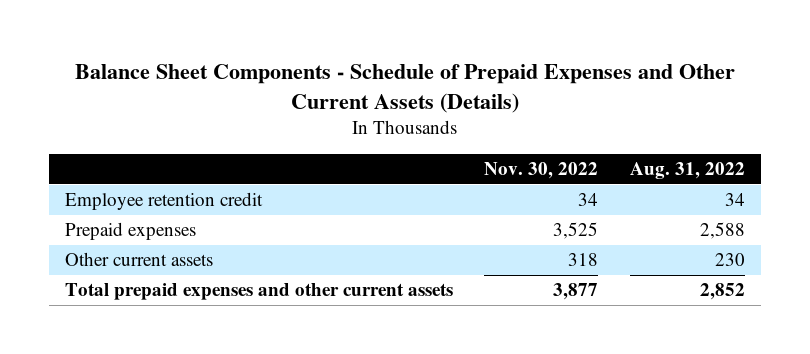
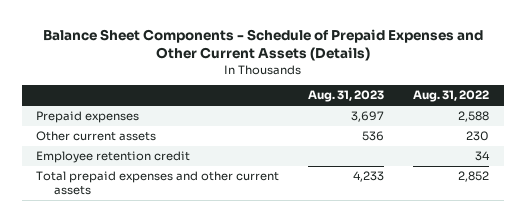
[484,162,599,180] Nov. 30, 2022 -> none
none -> [308,90,385,103] Aug. 31, 2023
[64,192,263,211] Employee retention credit -> [36,151,191,164] Employee retention credit

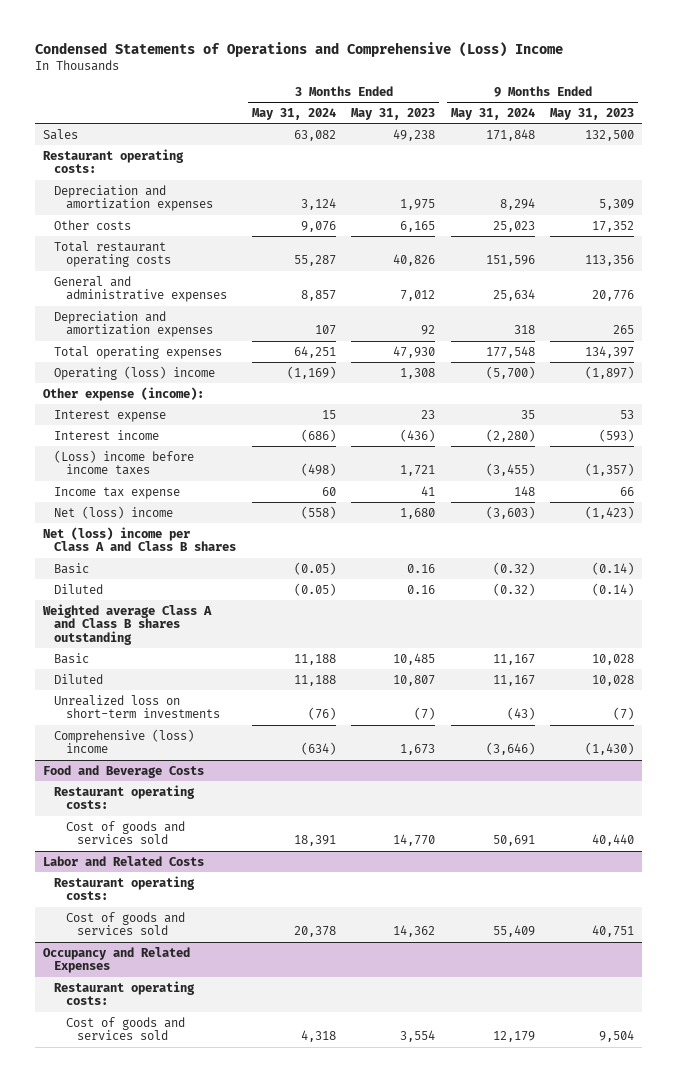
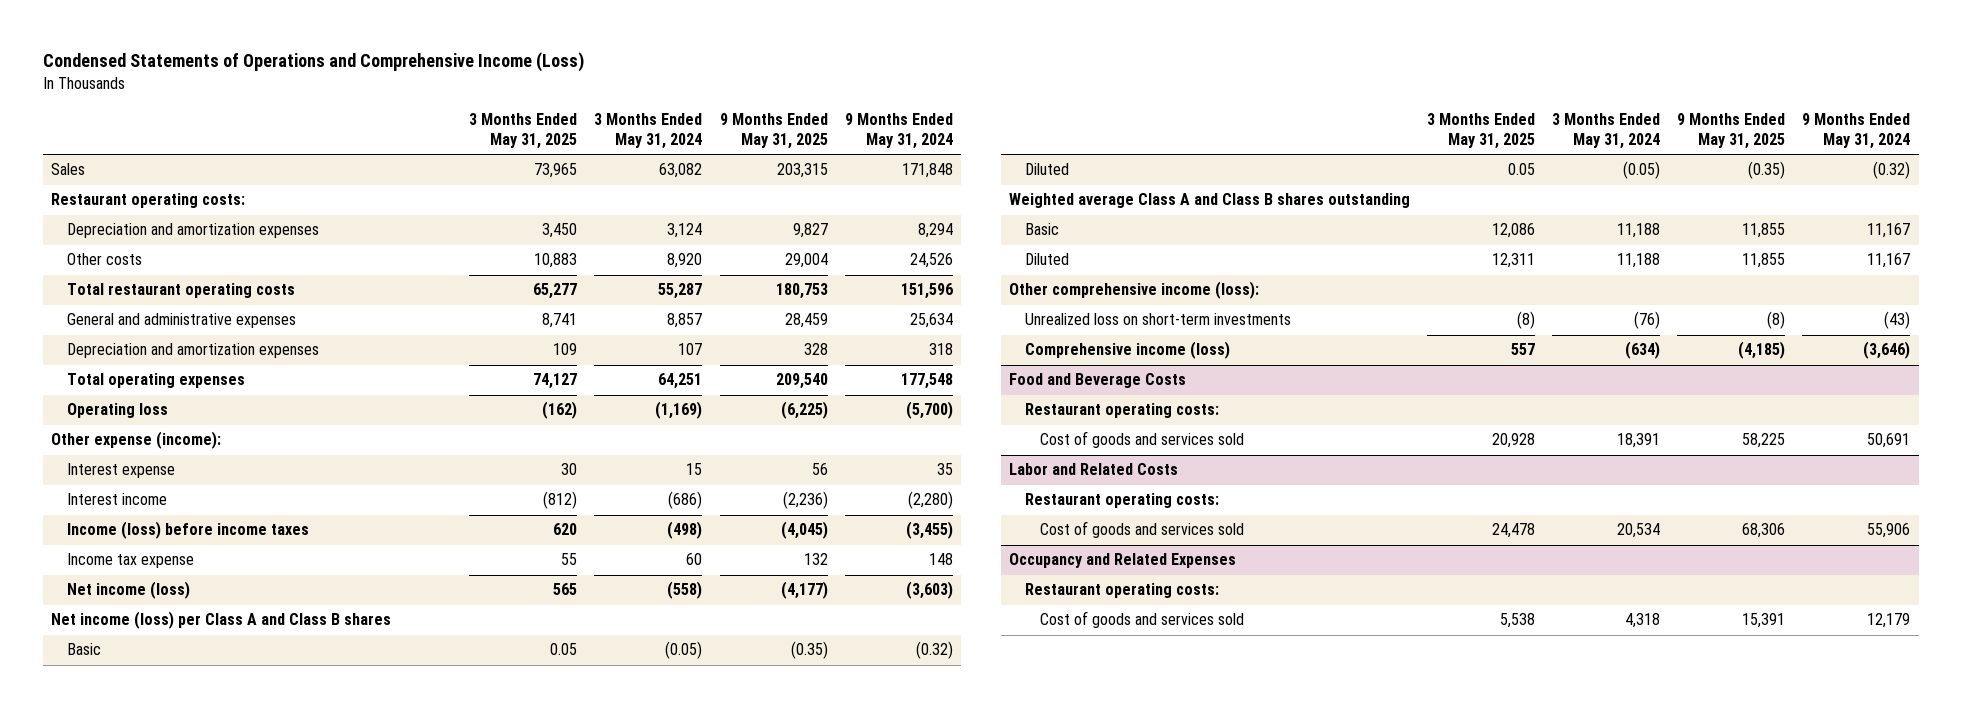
[35,41,564,57] Condensed Statements of Operations and Comprehensive (Loss) Income -> [42,52,584,73] Condensed Statements of Operations and Comprehensive Income (Loss)
[351,107,436,120] May 31, 2023 -> none
[550,107,635,120] May 31, 2023 -> none
none -> [469,112,578,150] 3 Months Ended May 31, 2025
none -> [719,112,828,150] 9 Months Ended May 31, 2025
[300,220,336,232] 9,076 -> [667,253,703,269] 8,920
[492,220,535,232] 25,023 -> [909,253,953,269] 24,526
[54,365,216,380] Operating (loss) income -> [66,403,168,419] Operating loss
[54,449,195,476] (Loss) income before income taxes -> [66,521,309,540] Income (loss) before income taxes
[54,505,174,519] Net (loss) income -> [66,581,190,600] Net income (loss)
[43,526,237,552] Net (loss) income per Class A and Class B shares -> [51,611,392,630] Net income (loss) per Class A and Class B shares
none -> [1009,281,1260,300] Other comprehensive income (loss):
[54,728,195,754] Comprehensive (loss) income -> [1024,341,1230,360] Comprehensive income (loss)
[293,926,336,938] 20,378 -> [1617,523,1661,539] 20,534
[492,925,535,938] 55,409 -> [1867,523,1911,539] 55,906

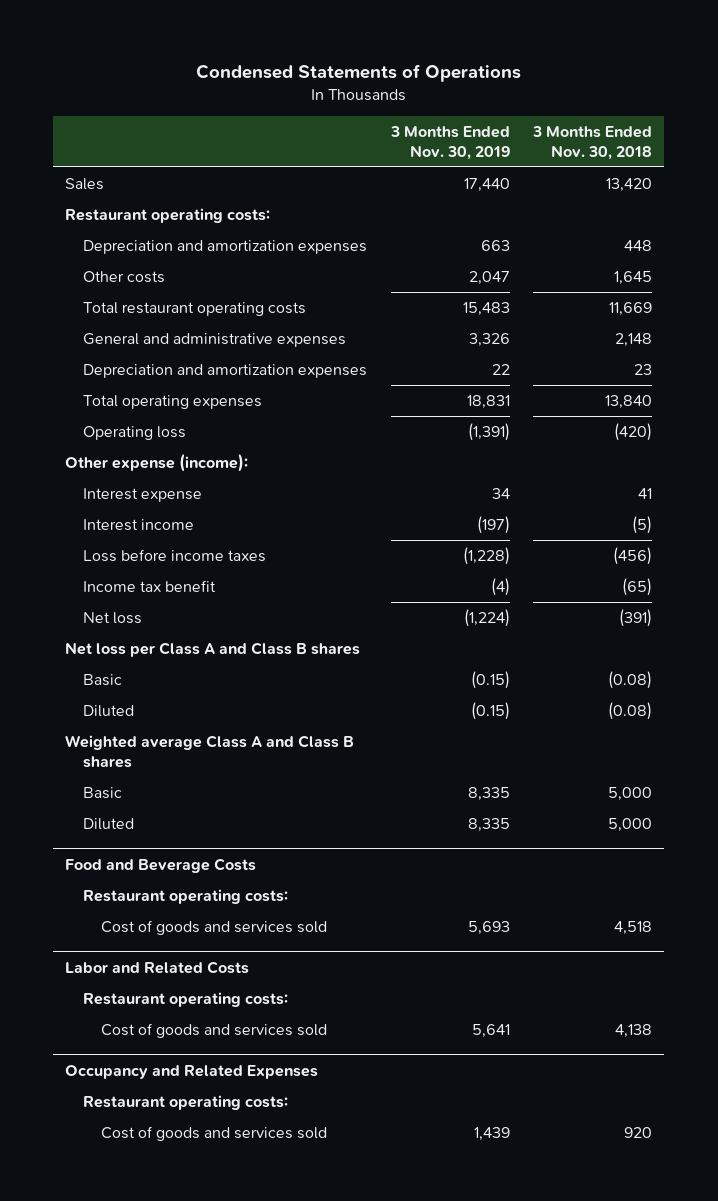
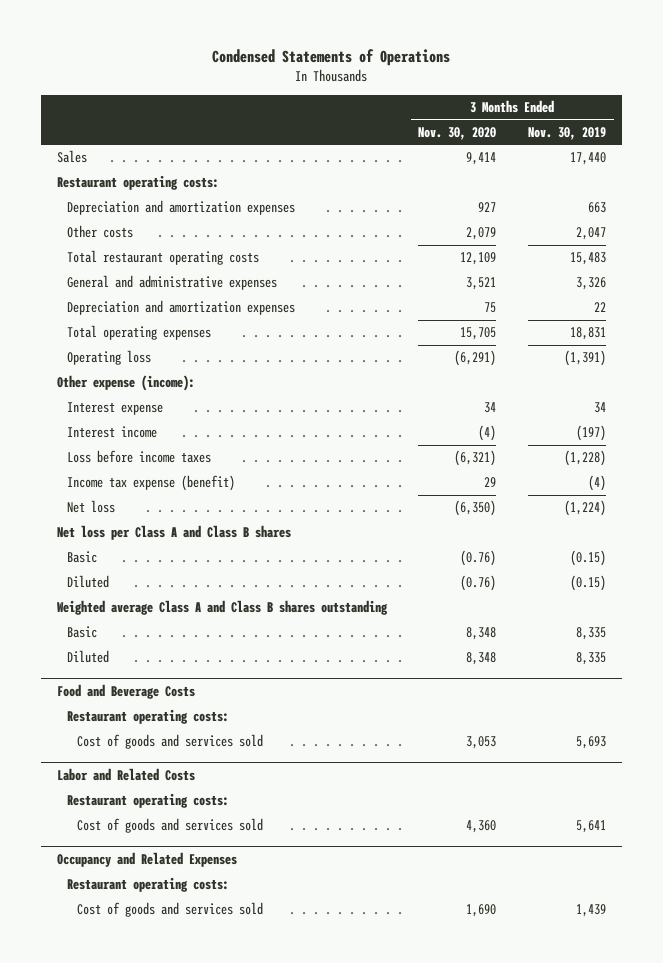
[532,125,653,160] 3 Months Ended Nov. 30, 2018 -> none
none -> [418,126,497,140] Nov. 30, 2020
[82,579,216,592] Income tax benefit -> [66,475,235,492] Income tax expense (benefit)
[65,734,355,768] Weighted average Class A and Class B shares -> [56,600,388,616] Weighted average Class A and Class B shares outstanding

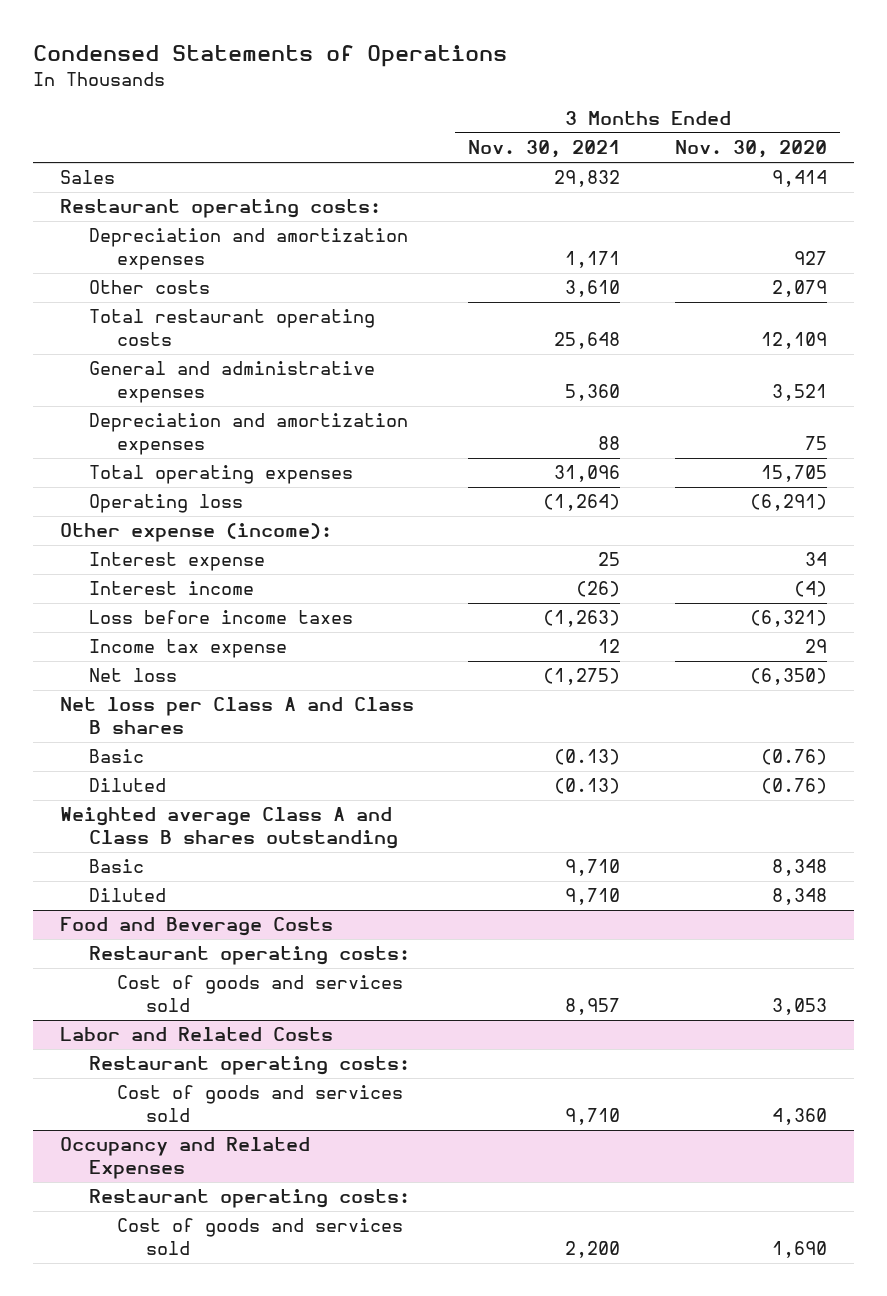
[528,126,607,140] Nov. 30, 2019 -> none
none -> [468,140,621,159] Nov. 30, 2021
[66,475,235,492] Income tax expense (benefit) -> [88,639,287,659] Income tax expense

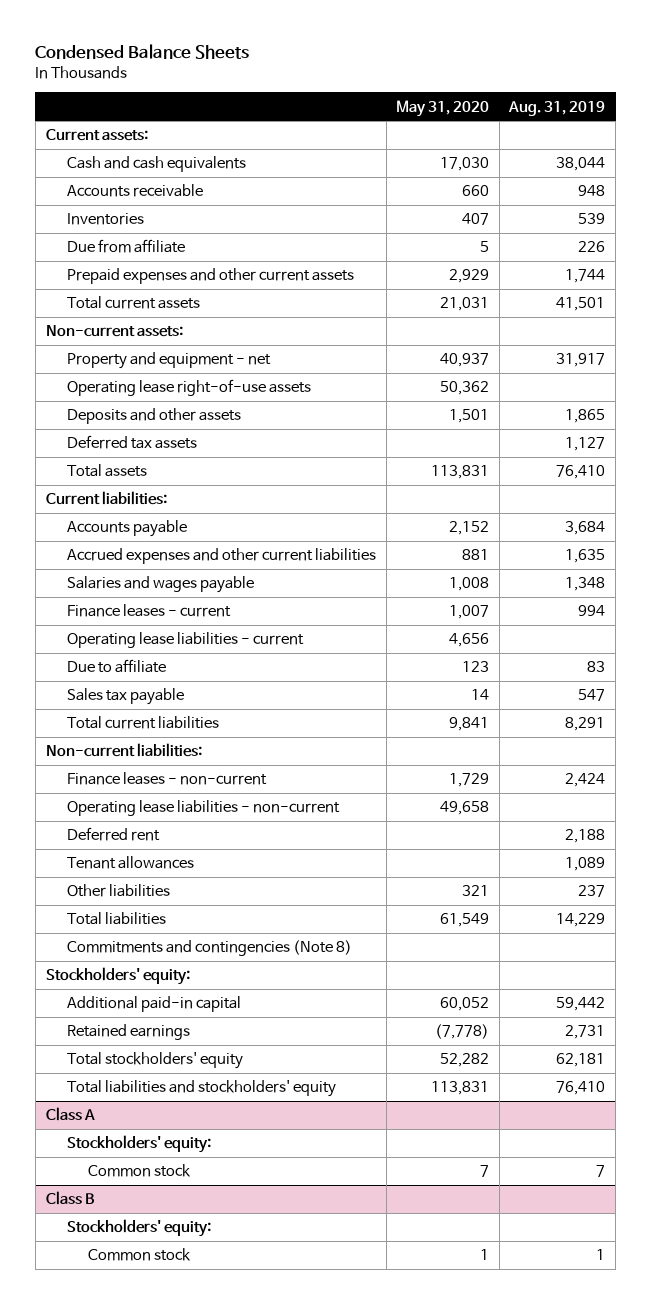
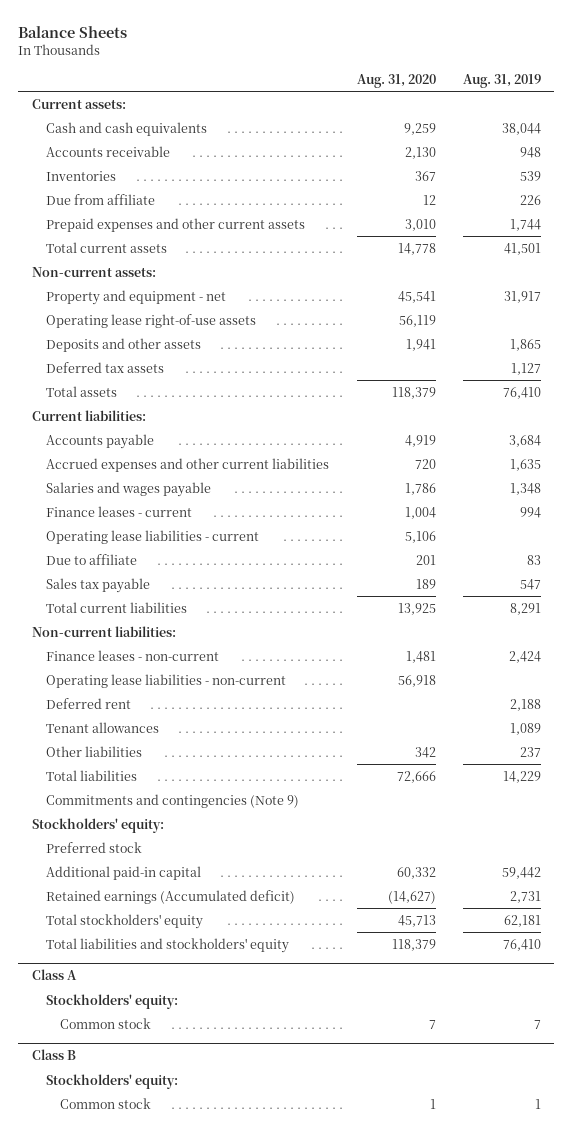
[35,44,250,60] Condensed Balance Sheets -> [18,25,128,38] Balance Sheets
[396,99,490,117] May 31, 2020 -> none
none -> [356,73,436,88] Aug. 31, 2020
[66,940,352,957] Commitments and contingencies (Note 8) -> [46,793,300,808] Commitments and contingencies (Note 9)
none -> [46,841,143,853] Preferred stock
[66,1024,190,1041] Retained earnings -> [46,889,296,904] Retained earnings (Accumulated deficit)

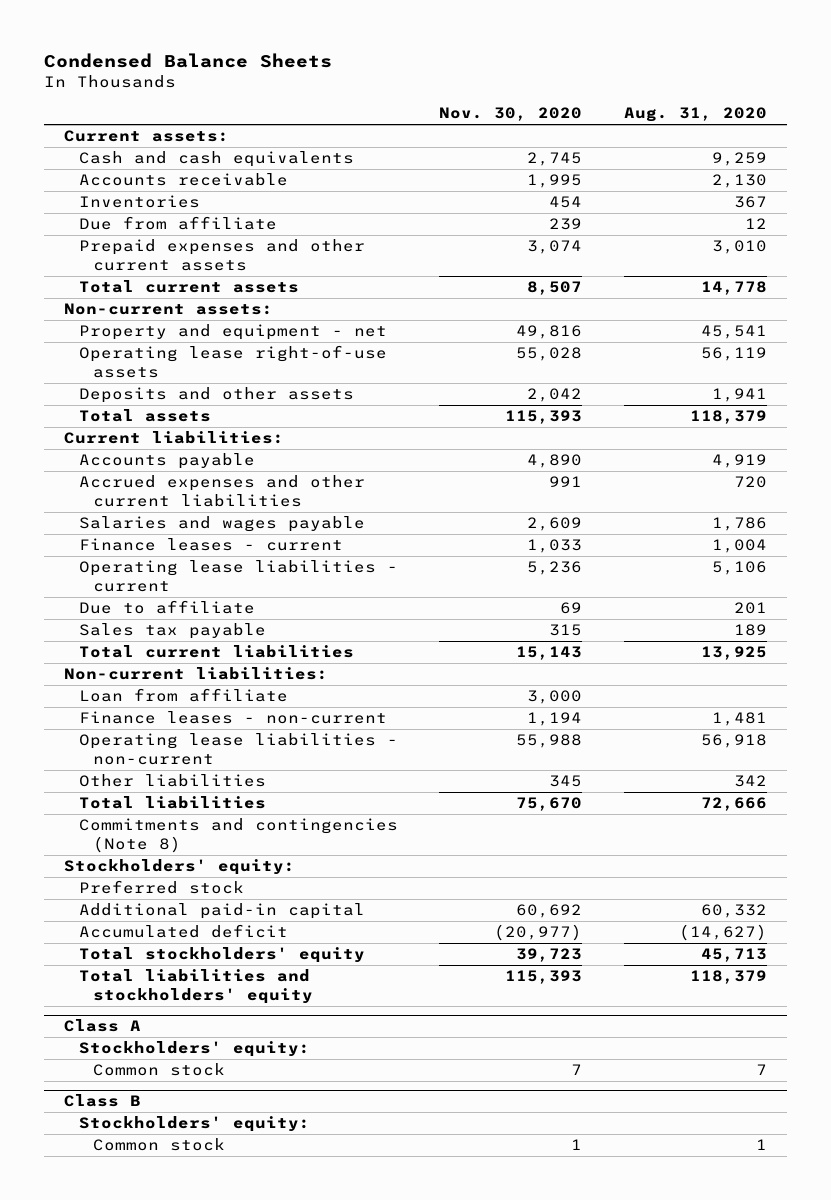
[18,25,128,38] Balance Sheets -> [43,52,332,68] Condensed Balance Sheets
[462,73,541,88] Aug. 31, 2019 -> none
none -> [439,107,583,122] Nov. 30, 2020
[46,361,165,373] Deferred tax assets -> none
none -> [78,688,288,703] Loan from affiliate
[46,697,132,709] Deferred rent -> none
[46,721,160,733] Tenant allowances -> none
[46,793,300,808] Commitments and contingencies (Note 9) -> [78,818,398,853] Commitments and contingencies (Note 8)
[46,889,296,904] Retained earnings (Accumulated deficit) -> [78,924,288,939] Accumulated deficit

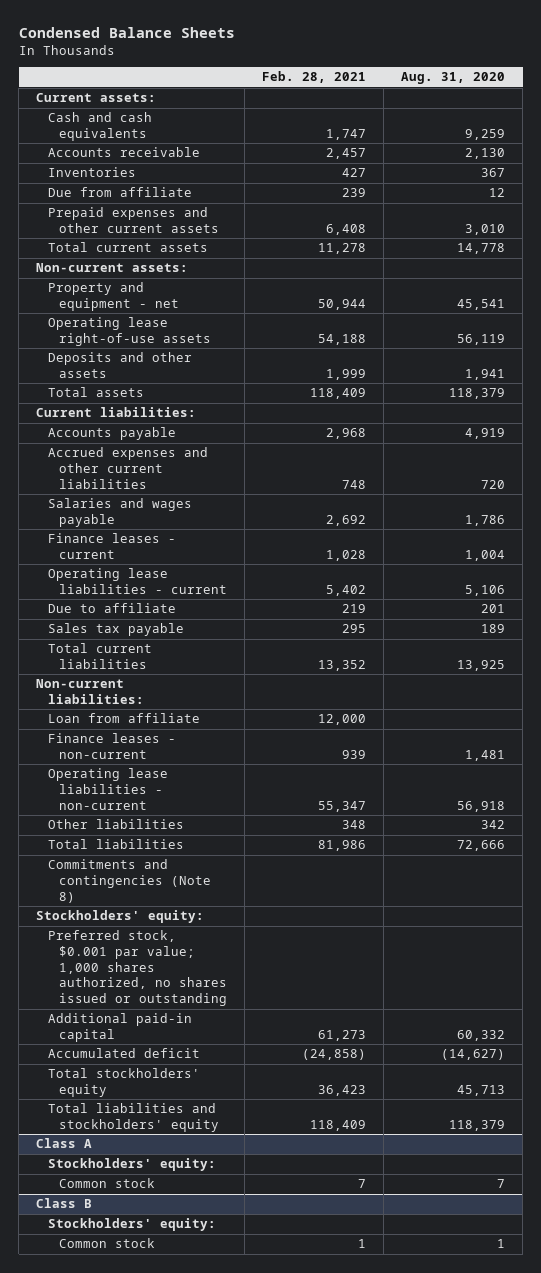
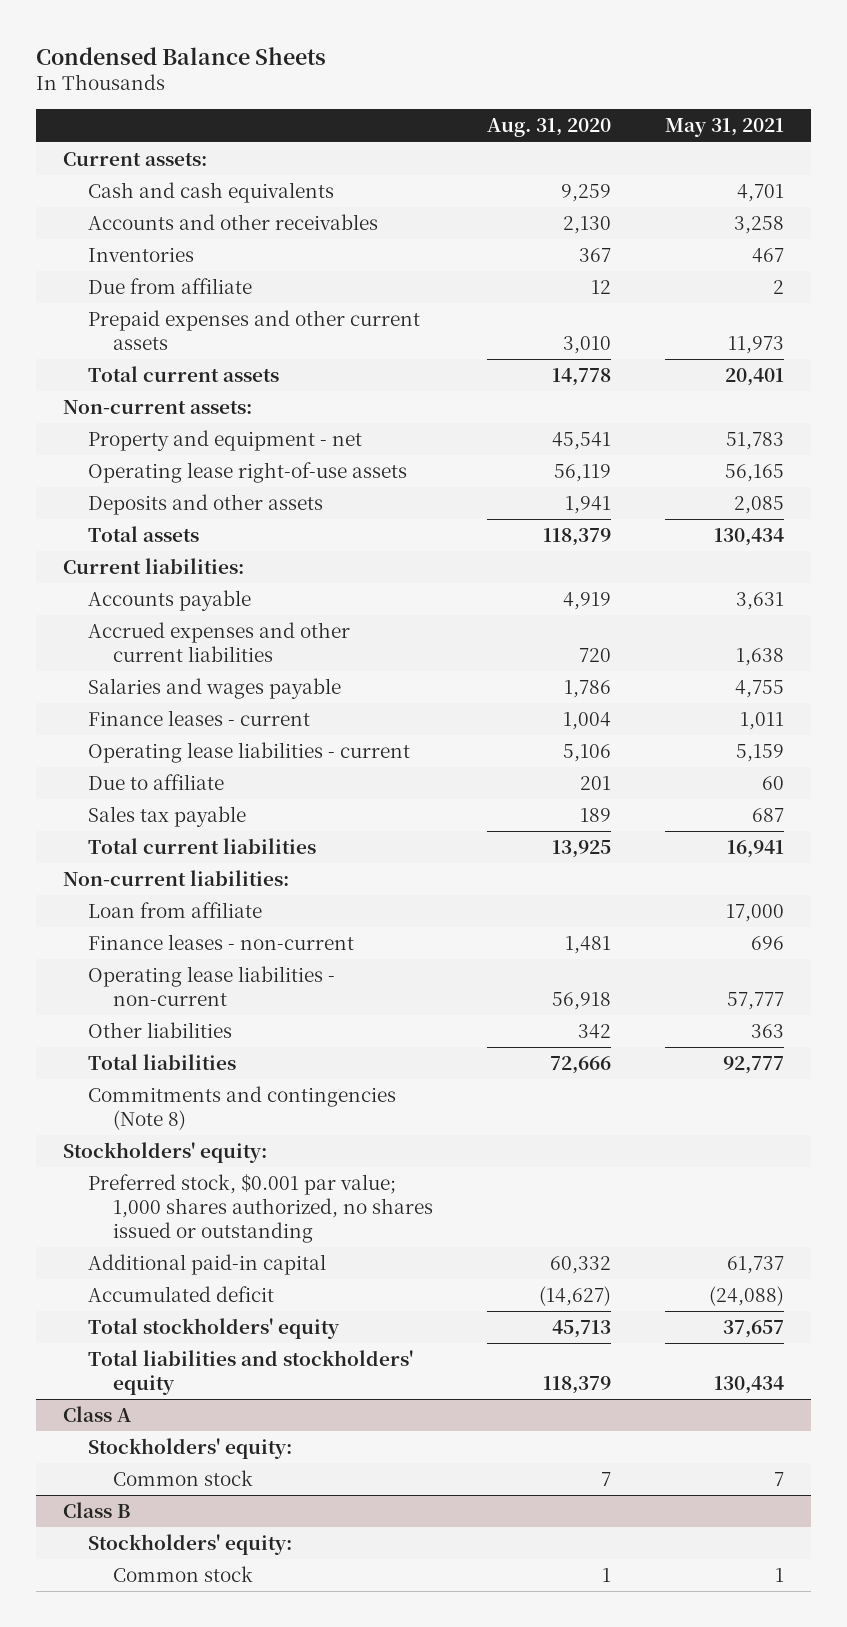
[262,71,367,84] Feb. 28, 2021 -> none
none -> [665,118,785,138] May 31, 2021
[47,147,200,158] Accounts receivable -> [87,214,378,231] Accounts and other receivables

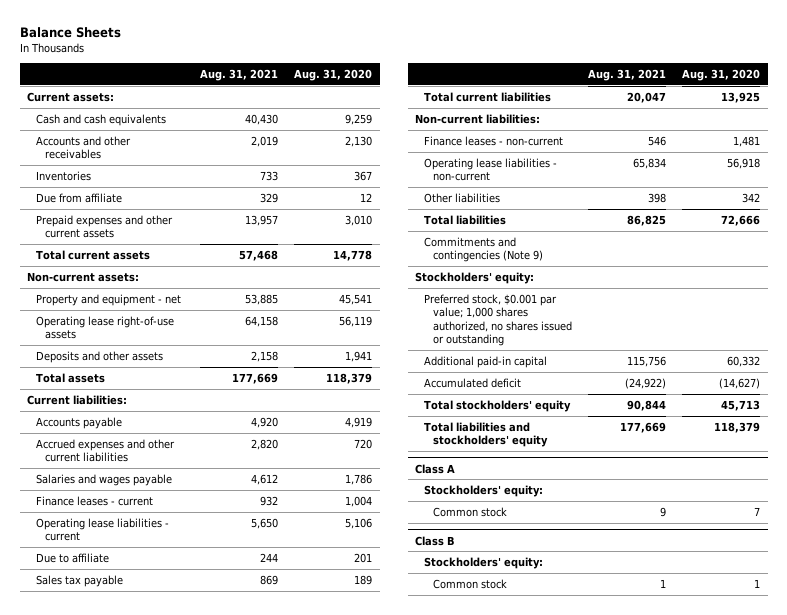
[35,46,326,65] Condensed Balance Sheets -> [19,26,121,38] Balance Sheets
[665,118,785,138] May 31, 2021 -> none
none -> [200,69,279,82] Aug. 31, 2021
[87,902,262,919] Loan from affiliate -> none
[87,1086,396,1130] Commitments and contingencies (Note 8) -> [424,236,544,263] Commitments and contingencies (Note 9)

